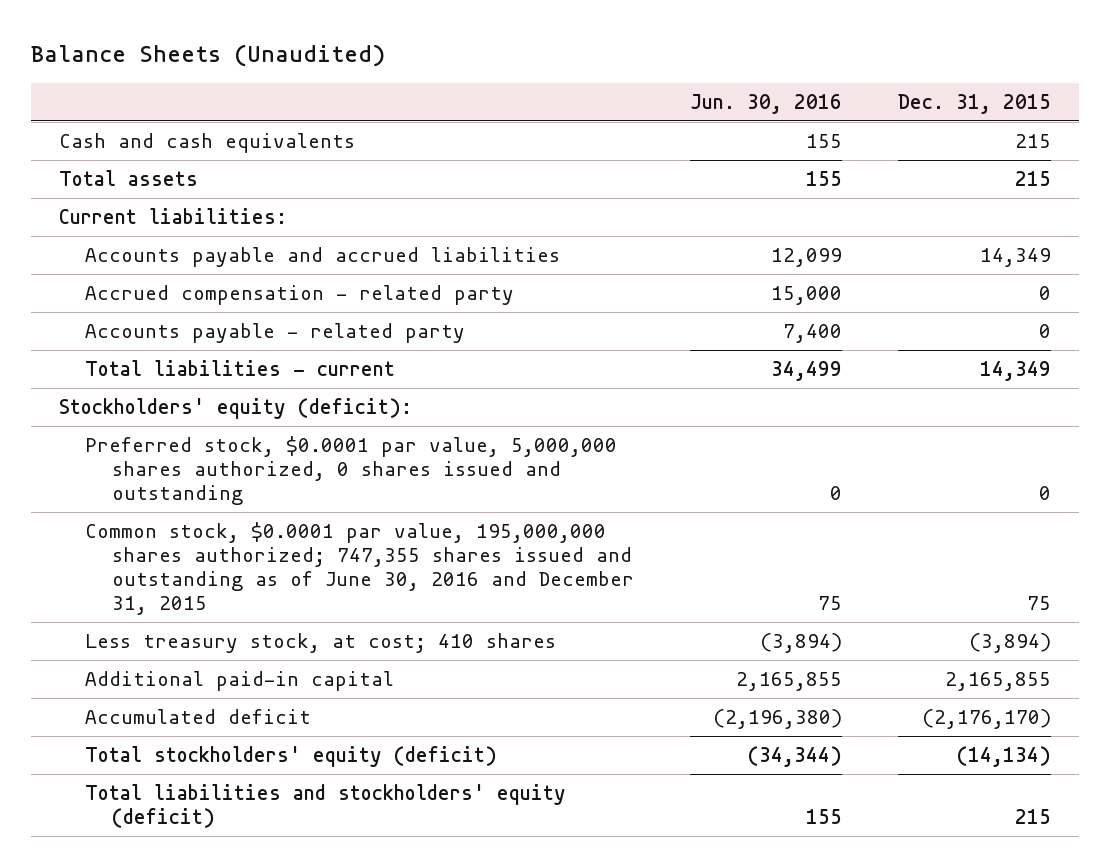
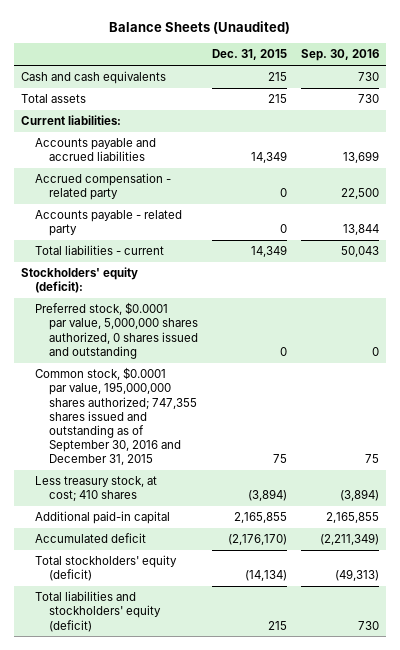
[689,93,842,114] Jun. 30, 2016 -> none
none -> [300,49,379,62] Sep. 30, 2016
[85,521,634,616] Common stock, $0.0001 par value, 195,000,000 shares authorized; 747,355 shares issued and outstanding as of June 30, 2016 and December 31, 2015 -> [35,367,198,466] Common stock, $0.0001 par value, 195,000,000 shares authorized; 747,355 shares issued and outstanding as of September 30, 2016 and December 31, 2015

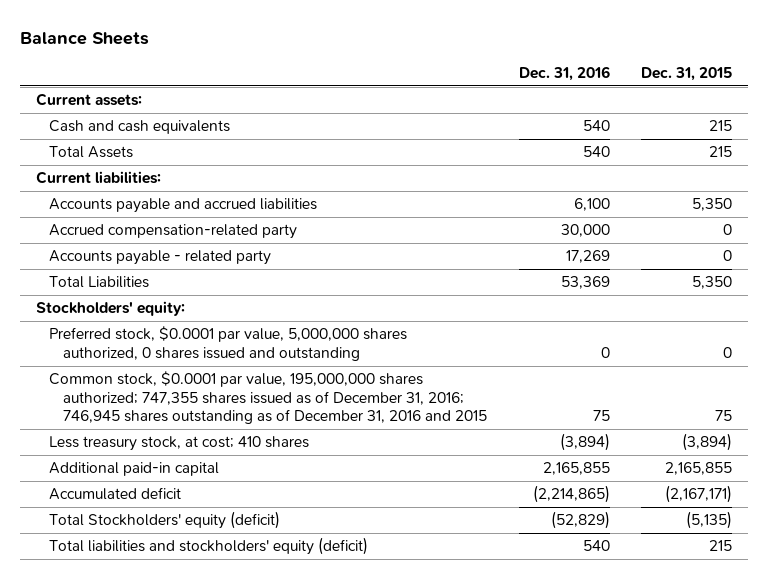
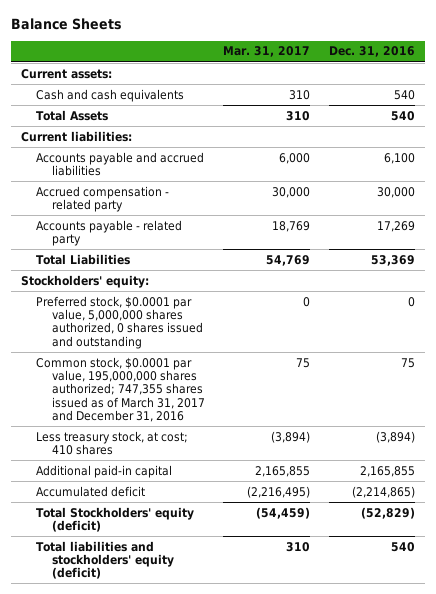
[640,66,732,81] Dec. 31, 2015 -> none
none -> [223,46,311,58] Mar. 31, 2017
[49,224,298,240] Accrued compensation-related party -> [36,185,170,212] Accrued compensation - related party
[49,371,488,424] Common stock, $0.0001 par value, 195,000,000 shares authorized; 747,355 shares issued as of December 31, 2016; 746,945 shares outstanding as of December 31, 2016 and 2015 -> [36,356,205,422] Common stock, $0.0001 par value, 195,000,000 shares authorized; 747,355 shares issued as of March 31, 2017 and December 31, 2016

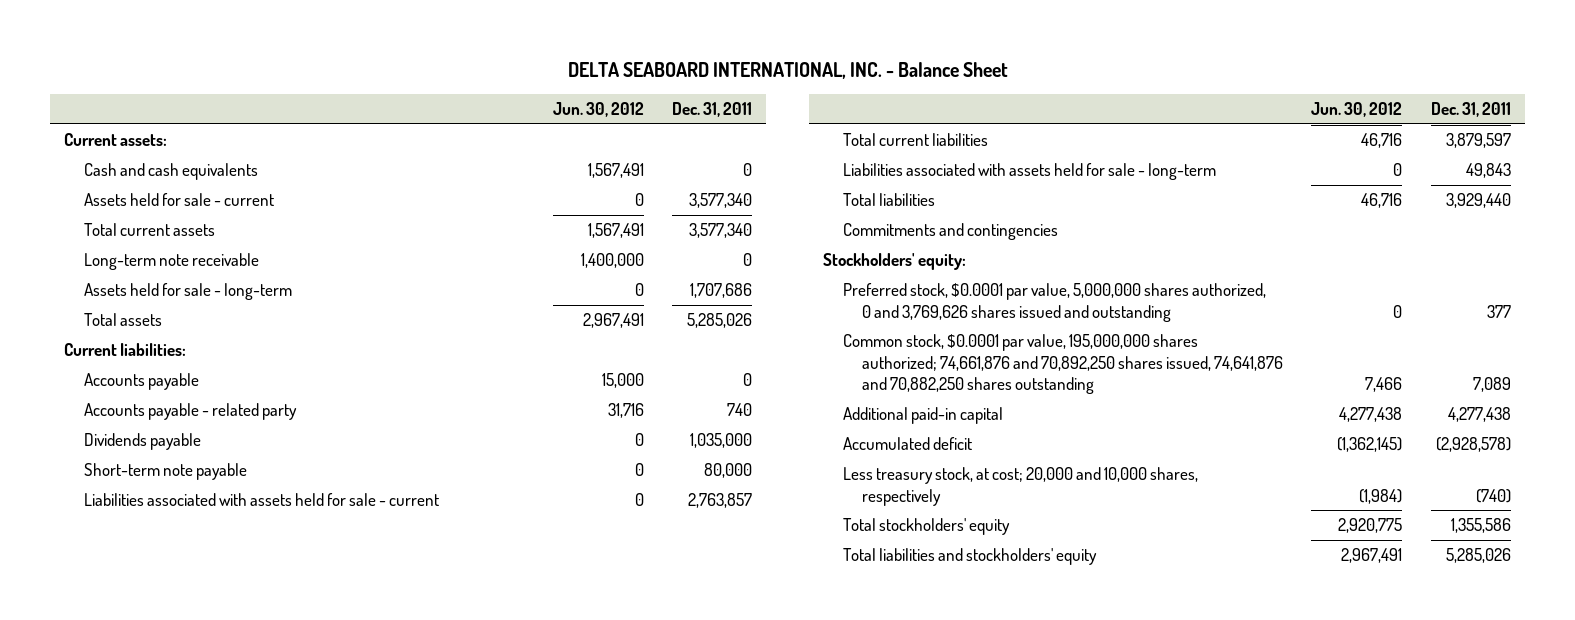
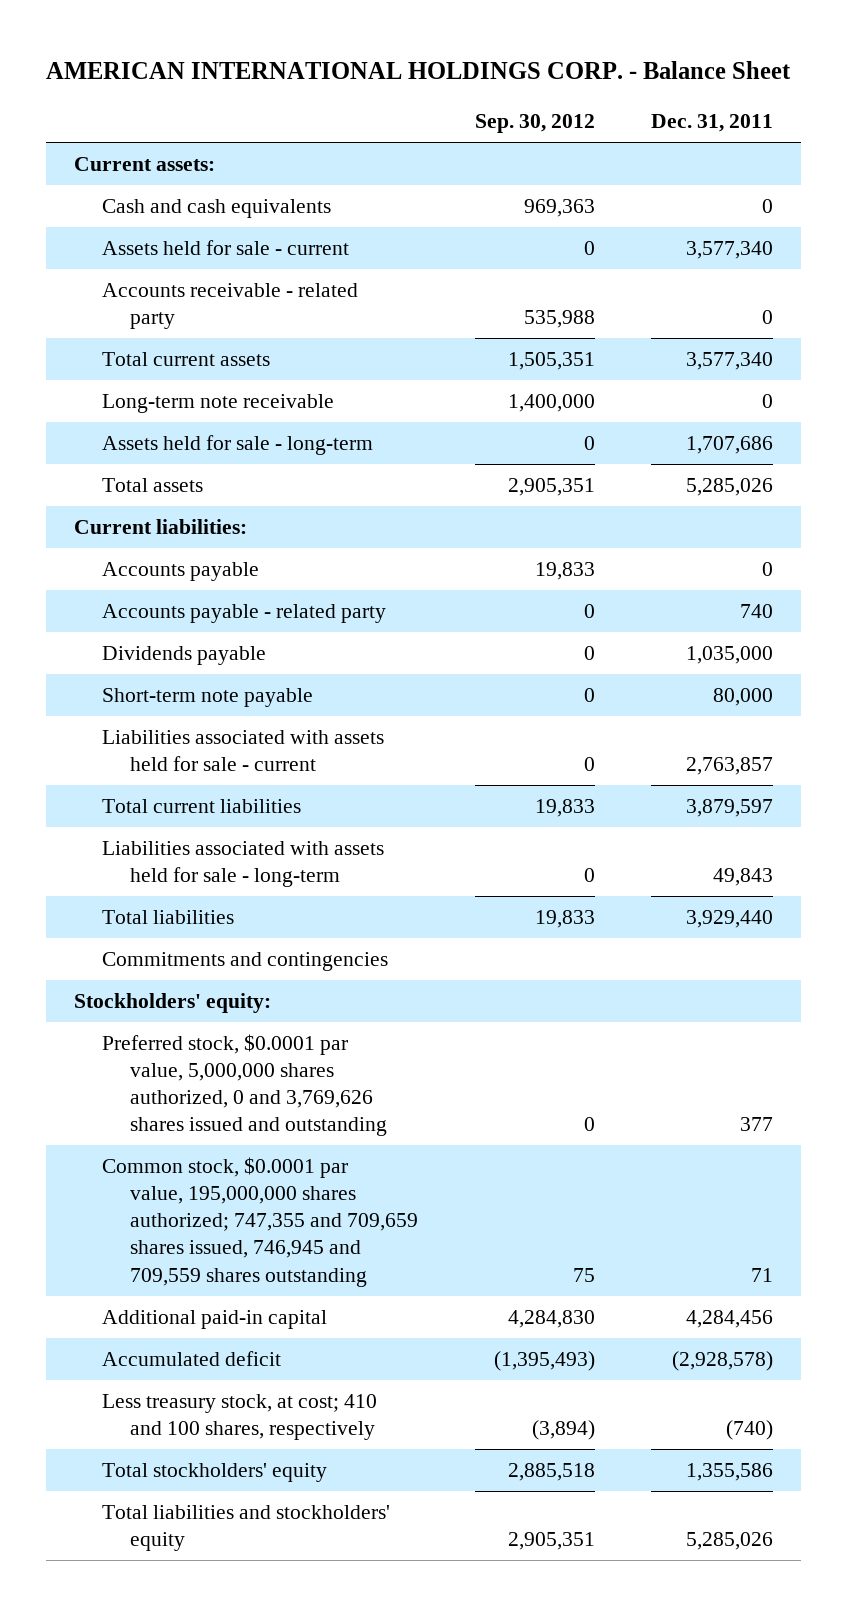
[567,61,1008,79] DELTA SEABOARD INTERNATIONAL, INC. - Balance Sheet -> [45,60,791,79] AMERICAN INTERNATIONAL HOLDINGS CORP. - Balance Sheet
[552,101,644,117] Jun. 30, 2012 -> none
none -> [474,114,595,134] Sep. 30, 2012
none -> [102,282,359,330] Accounts receivable - related party
[842,334,1284,395] Common stock, $0.0001 par value, 195,000,000 shares authorized; 74,661,876 and 70,892,250 shares issued, 74,641,876 and 70,882,250 shares outstanding -> [102,1156,419,1287] Common stock, $0.0001 par value, 195,000,000 shares authorized; 747,355 and 709,659 shares issued, 746,945 and 709,559 shares outstanding
[1472,377,1511,393] 7,089 -> [751,1267,774,1282] 71
[1447,407,1511,423] 4,277,438 -> [686,1309,774,1328] 4,284,456
[842,467,1198,506] Less treasury stock, at cost; 20,000 and 10,000 shares, respectively -> [102,1393,378,1441] Less treasury stock, at cost; 410 and 100 shares, respectively

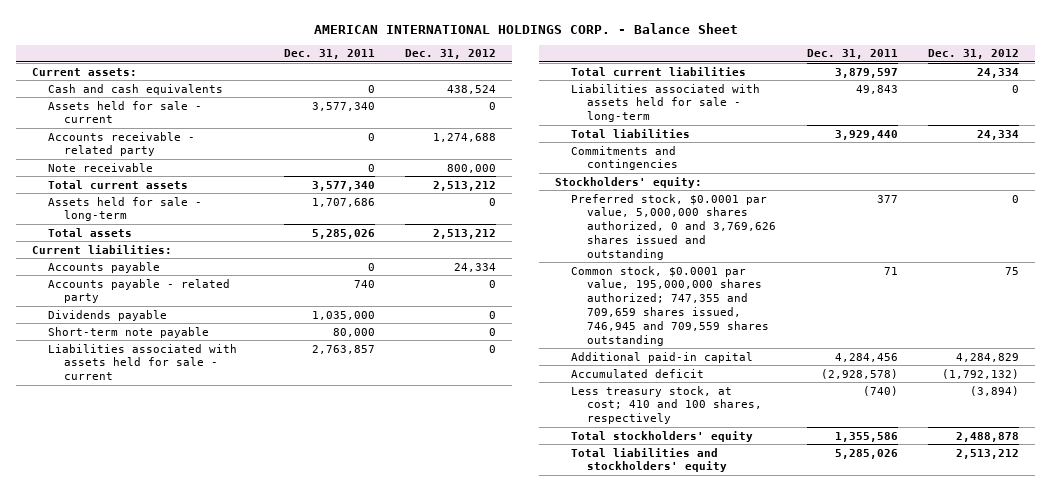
[474,114,595,134] Sep. 30, 2012 -> none
none -> [405,49,497,60] Dec. 31, 2012
none -> [47,162,153,172] Note receivable
[102,393,335,413] Long-term note receivable -> none

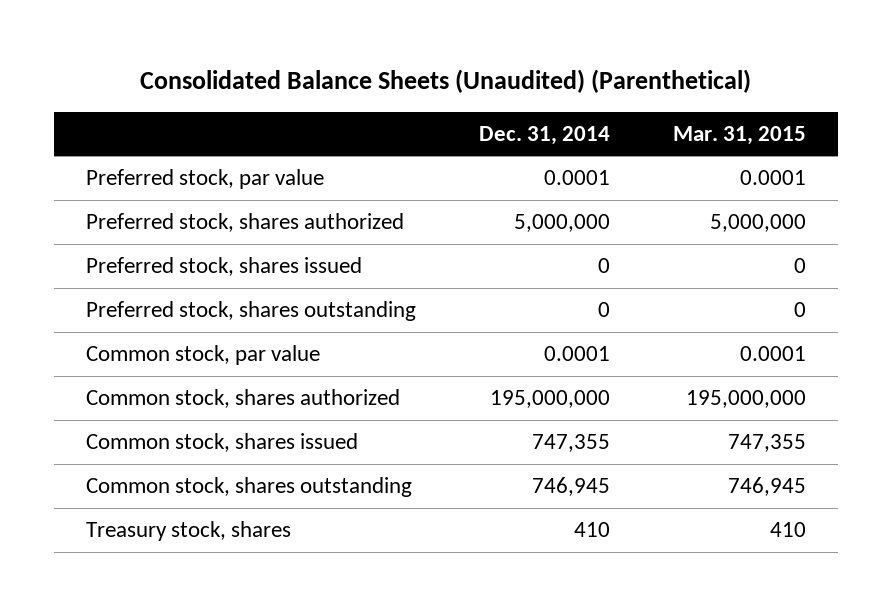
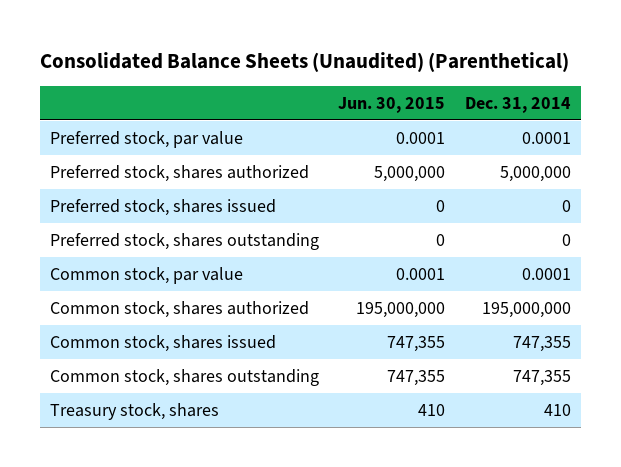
[672,125,806,145] Mar. 31, 2015 -> none
none -> [338,96,446,113] Jun. 30, 2015
[531,477,610,497] 746,945 -> [513,369,572,386] 747,355

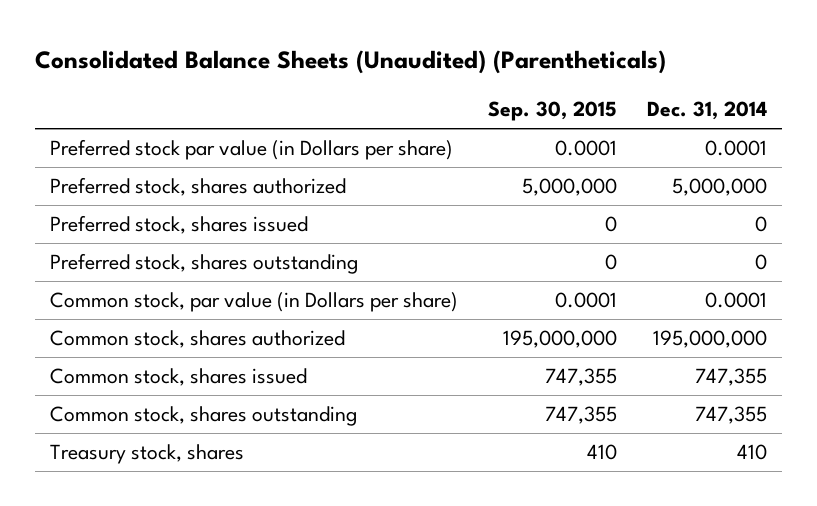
[39,51,569,72] Consolidated Balance Sheets (Unaudited) (Parenthetical) -> [34,50,666,75] Consolidated Balance Sheets (Unaudited) (Parentheticals)
[338,96,446,113] Jun. 30, 2015 -> none
none -> [487,101,617,122] Sep. 30, 2015
[49,130,243,148] Preferred stock, par value -> [49,139,453,161] Preferred stock par value (in Dollars per share)
[49,266,243,284] Common stock, par value -> [49,292,458,313] Common stock, par value (in Dollars per share)

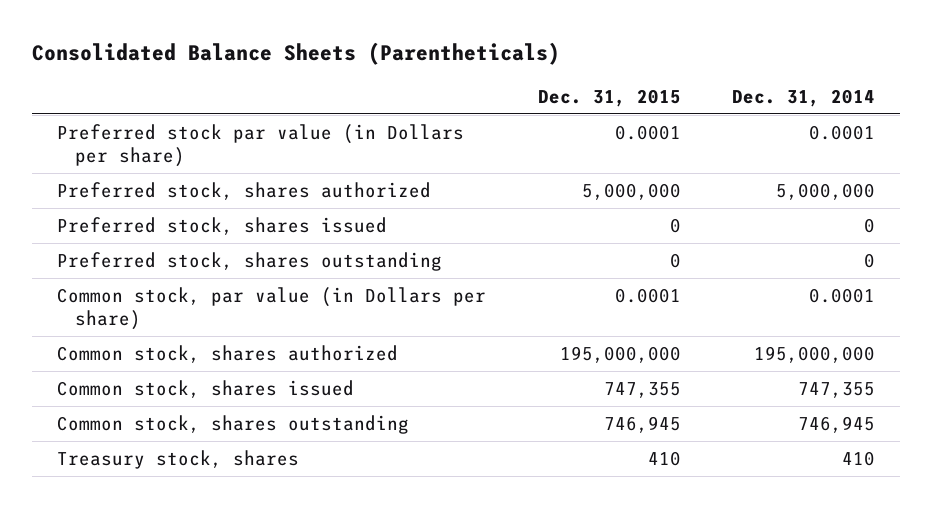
[34,50,666,75] Consolidated Balance Sheets (Unaudited) (Parentheticals) -> [31,42,560,66] Consolidated Balance Sheets (Parentheticals)
[487,101,617,122] Sep. 30, 2015 -> none
none -> [537,88,681,107] Dec. 31, 2015
[695,406,768,425] 747,355 -> [797,416,875,434] 746,945

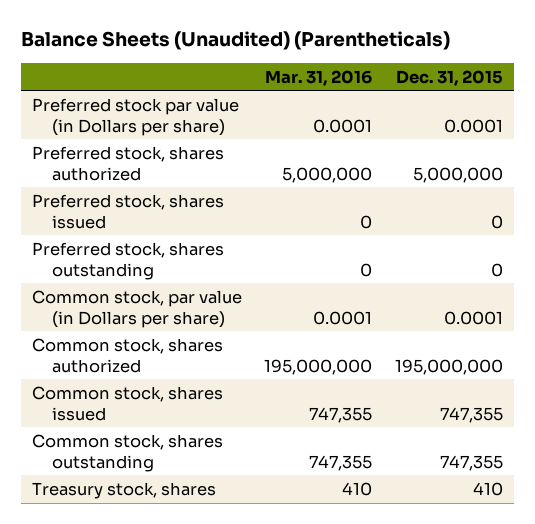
[31,42,560,66] Consolidated Balance Sheets (Parentheticals) -> [20,31,450,51] Balance Sheets (Unaudited) (Parentheticals)
[731,88,875,107] Dec. 31, 2014 -> none
none -> [265,69,373,86] Mar. 31, 2016
[603,416,681,434] 746,945 -> [439,454,503,471] 747,355

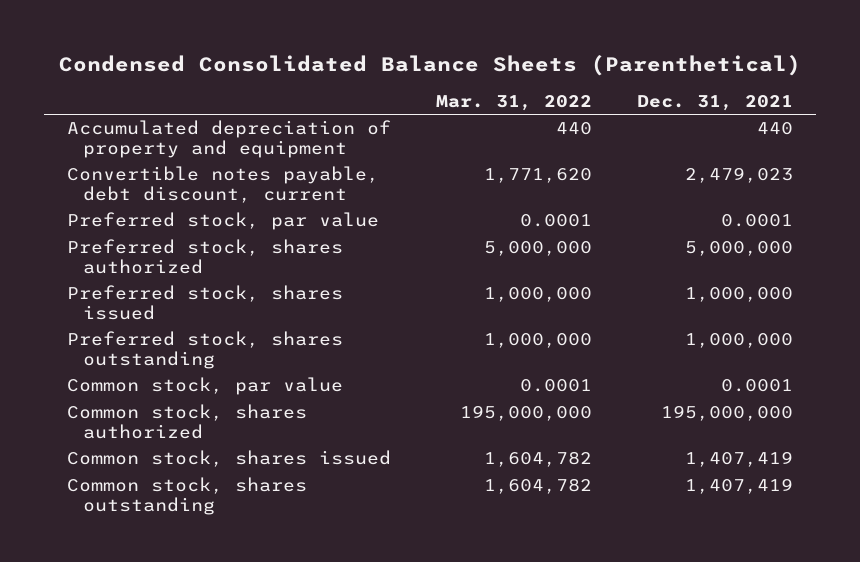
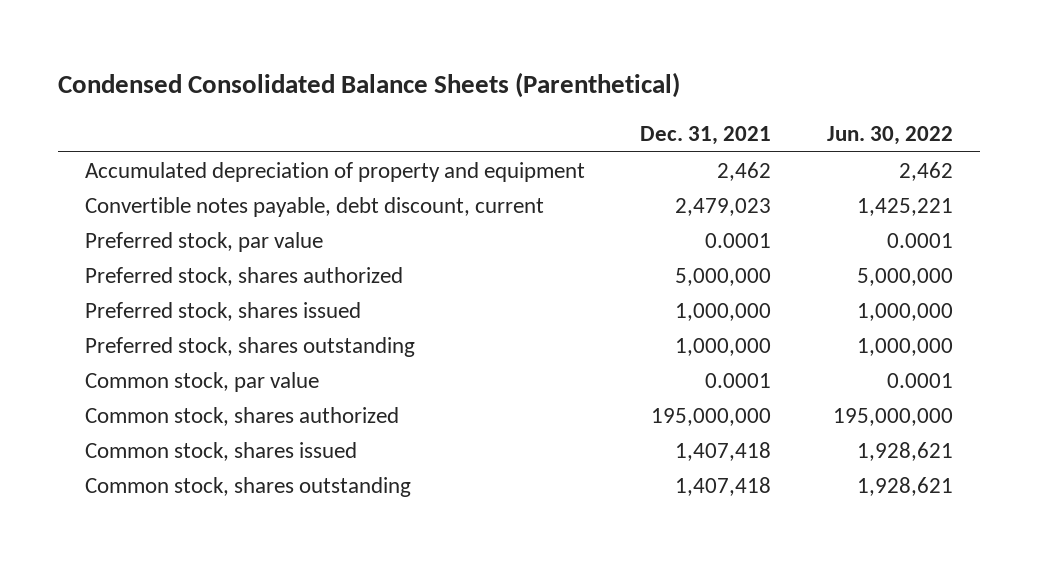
[436,94,593,111] Mar. 31, 2022 -> none
none -> [826,126,953,146] Jun. 30, 2022
[757,122,794,136] 440 -> [717,162,772,182] 2,462
[685,451,794,468] 1,407,419 -> [675,442,772,462] 1,407,418
[685,478,794,495] 1,407,419 -> [675,477,772,497] 1,407,418

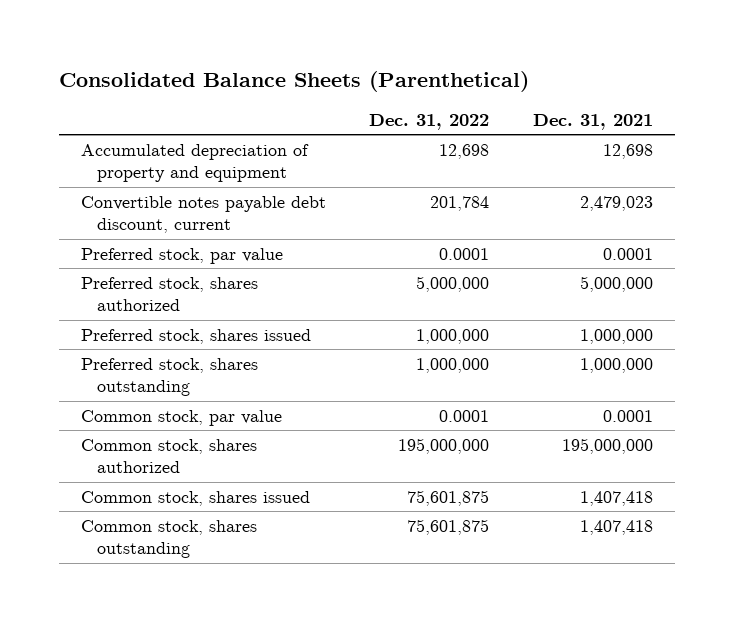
[57,72,680,99] Condensed Consolidated Balance Sheets (Parenthetical) -> [58,70,529,92] Consolidated Balance Sheets (Parenthetical)
[826,126,953,146] Jun. 30, 2022 -> none
none -> [369,113,490,130] Dec. 31, 2022
[717,162,772,182] 2,462 -> [603,143,654,159] 12,698
[85,197,545,218] Convertible notes payable, debt discount, current -> [80,195,326,234] Convertible notes payable debt discount, current

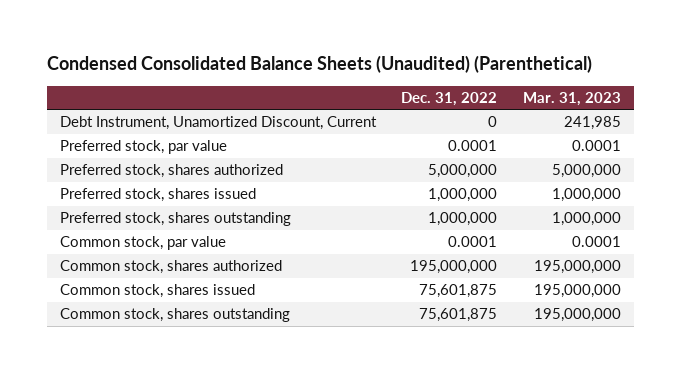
[58,70,529,92] Consolidated Balance Sheets (Parenthetical) -> [46,55,592,74] Condensed Consolidated Balance Sheets (Unaudited) (Parenthetical)
[533,113,654,130] Dec. 31, 2021 -> none
none -> [522,91,621,106] Mar. 31, 2023
[80,143,309,183] Accumulated depreciation of property and equipment -> none
[80,195,326,234] Convertible notes payable debt discount, current -> [59,116,377,131] Debt Instrument, Unamortized Discount, Current
[430,195,490,211] 201,784 -> [488,116,498,128] 0

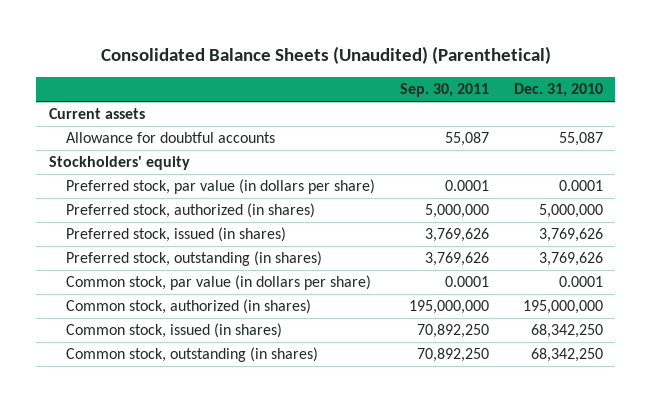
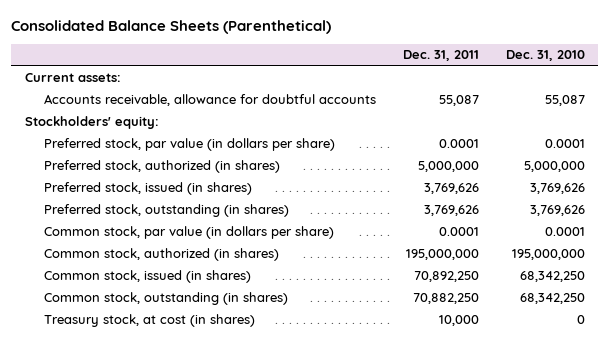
[100,46,551,65] Consolidated Balance Sheets (Unaudited) (Parenthetical) -> [11,20,332,35] Consolidated Balance Sheets (Parenthetical)
[399,83,489,98] Sep. 30, 2011 -> none
none -> [403,50,480,62] Dec. 31, 2011
[48,108,145,120] Current assets -> [24,73,121,83] Current assets:
[66,132,276,144] Allowance for doubtful accounts -> [44,94,377,107] Accounts receivable, allowance for doubtful accounts
[48,156,190,171] Stockholders' equity -> [24,116,159,130] Stockholders' equity:
none -> [44,314,256,328] Treasury stock, at cost (in shares)

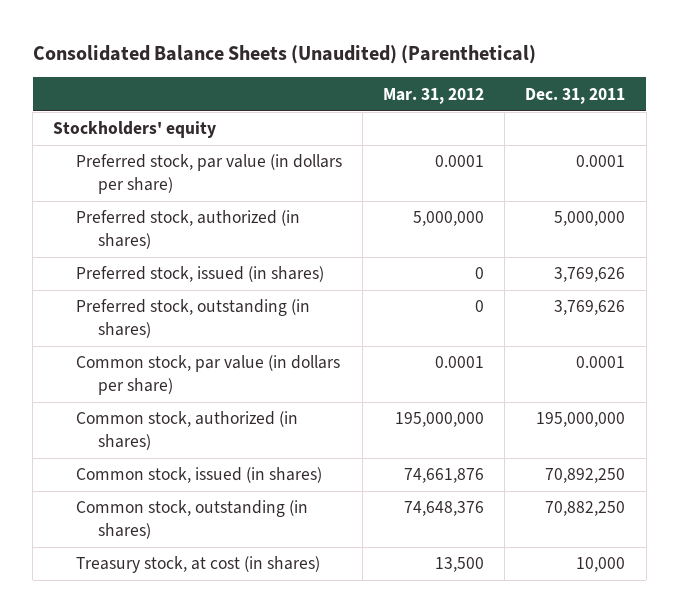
[11,20,332,35] Consolidated Balance Sheets (Parenthetical) -> [32,44,536,64] Consolidated Balance Sheets (Unaudited) (Parenthetical)
[505,50,585,62] Dec. 31, 2010 -> none
none -> [383,87,485,104] Mar. 31, 2012
[24,73,121,83] Current assets: -> none
[44,94,377,107] Accounts receivable, allowance for doubtful accounts -> none
[24,116,159,130] Stockholders' equity: -> [53,121,217,139] Stockholders' equity

